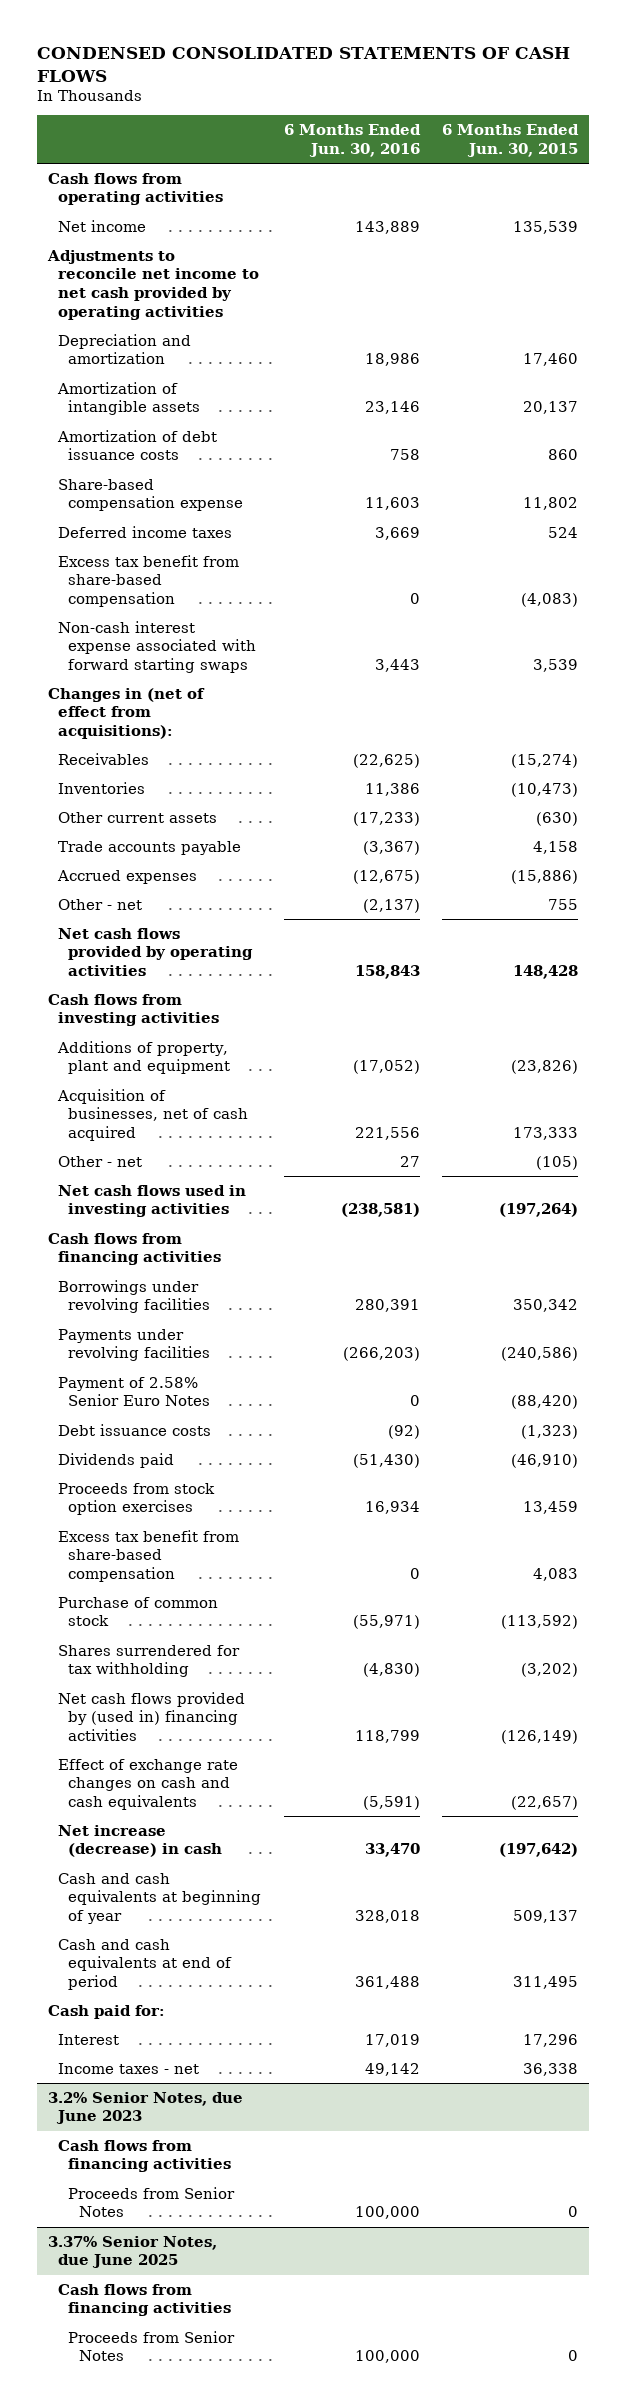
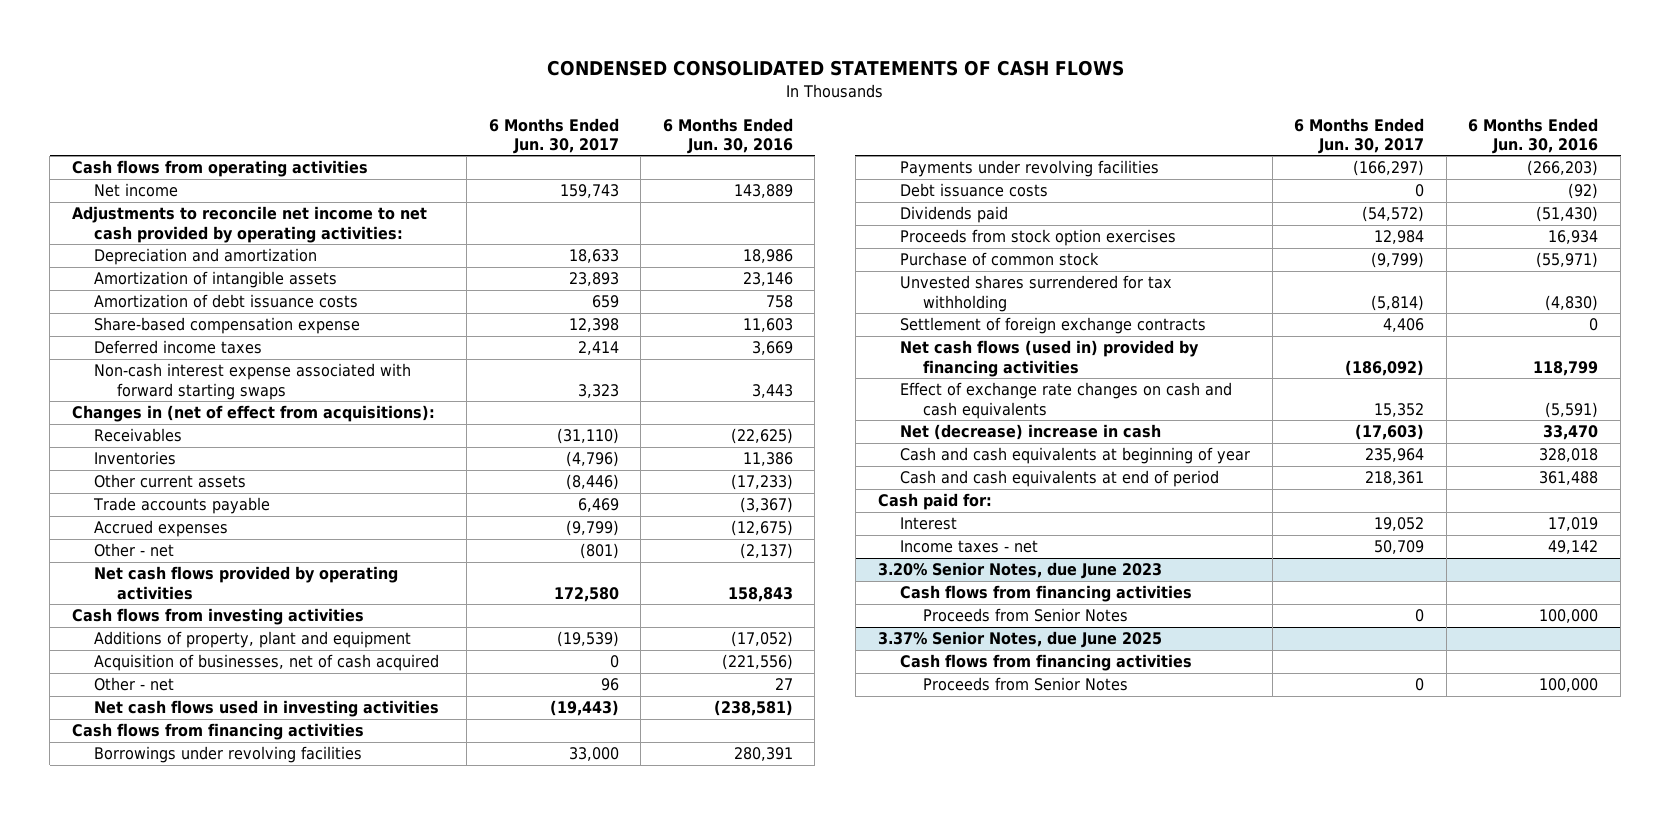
[441,124,579,157] 6 Months Ended Jun. 30, 2015 -> none
none -> [488,117,619,154] 6 Months Ended Jun. 30, 2017
[47,249,260,320] Adjustments to reconcile net income to net cash provided by operating activities -> [71,206,427,243] Adjustments to reconcile net income to net cash provided by operating activities:
[58,554,240,607] Excess tax benefit from share-based compensation -> none
[354,1126,420,1140] 221,556 -> [721,654,793,671] (221,556)
[58,1376,211,1407] Payment of 2.58% Senior Euro Notes -> none
[58,1529,240,1582] Excess tax benefit from share-based compensation -> none
[58,1644,241,1678] Shares surrendered for tax withholding -> [900,275,1173,312] Unvested shares surrendered for tax withholding
none -> [900,317,1207,335] Settlement of foreign exchange contracts
[58,1691,246,1741] Net cash flows provided by (used in) financing activities -> [900,340,1200,377] Net cash flows (used in) provided by financing activities
[58,1824,223,1858] Net increase (decrease) in cash -> [900,424,1162,441] Net (decrease) increase in cash
[48,2091,244,2125] 3.2% Senior Notes, due June 2023 -> [877,562,1162,580] 3.20% Senior Notes, due June 2023

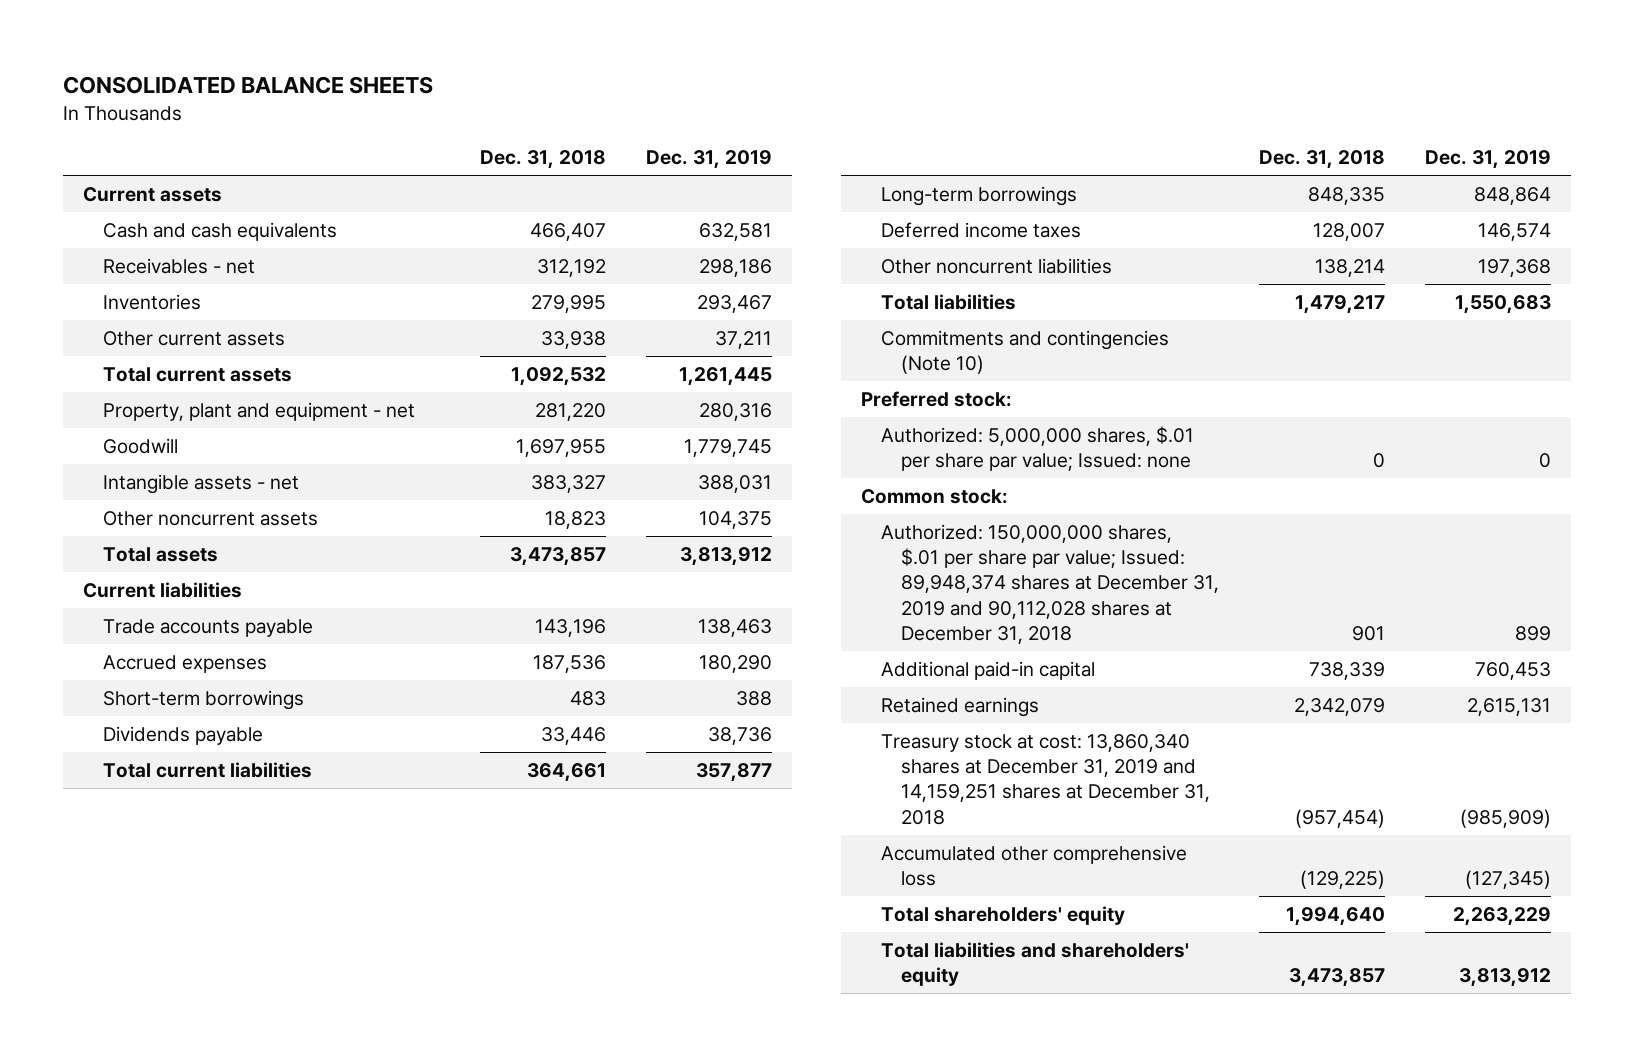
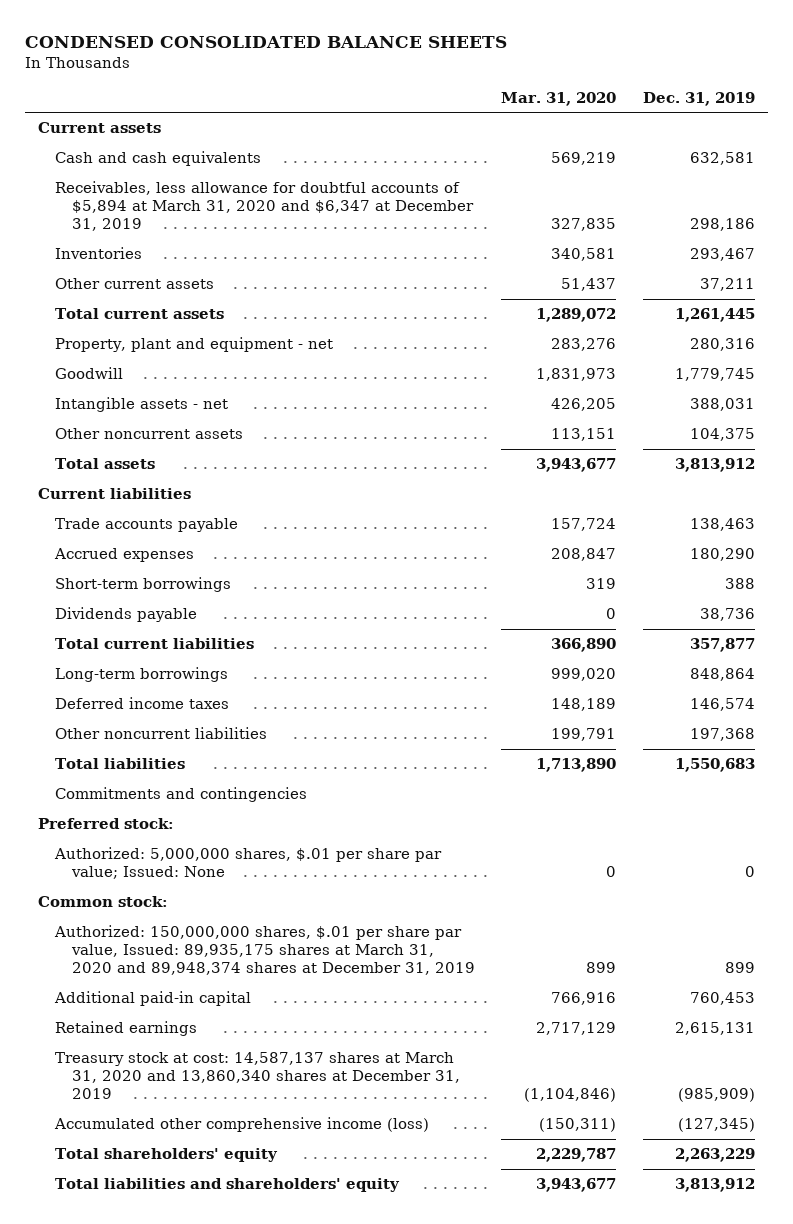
[62,76,433,95] CONSOLIDATED BALANCE SHEETS -> [24,35,507,48] CONDENSED CONSOLIDATED BALANCE SHEETS
[480,150,607,170] Dec. 31, 2018 -> none
none -> [501,91,617,106] Mar. 31, 2020
[102,257,255,274] Receivables - net -> [54,181,474,232] Receivables, less allowance for doubtful accounts of $5,894 at March 31, 2020 and $6,347 at December 31, 2019
[880,329,1169,375] Commitments and contingencies (Note 10) -> [54,787,307,803] Commitments and contingencies
[880,425,1194,472] Authorized: 5,000,000 shares, $.01 per share par value; Issued: none -> [53,847,442,880] Authorized: 5,000,000 shares, $.01 per share par value; Issued: None
[880,523,1219,645] Authorized: 150,000,000 shares, $.01 per share par value; Issued: 89,948,374 shares at December 31, 2019 and 90,112,028 shares at December 31, 2018 -> [53,925,475,976] Authorized: 150,000,000 shares, $.01 per share par value, Issued: 89,935,175 shares at March 31, 2020 and 89,948,374 shares at December 31, 2019
[880,733,1210,825] Treasury stock at cost: 13,860,340 shares at December 31, 2019 and 14,159,251 shares at December 31, 2018 -> [54,1052,460,1100] Treasury stock at cost: 14,587,137 shares at March 31, 2020 and 13,860,340 shares at December 31, 2019
[880,844,1187,887] Accumulated other comprehensive loss -> [53,1117,429,1133] Accumulated other comprehensive income (loss)

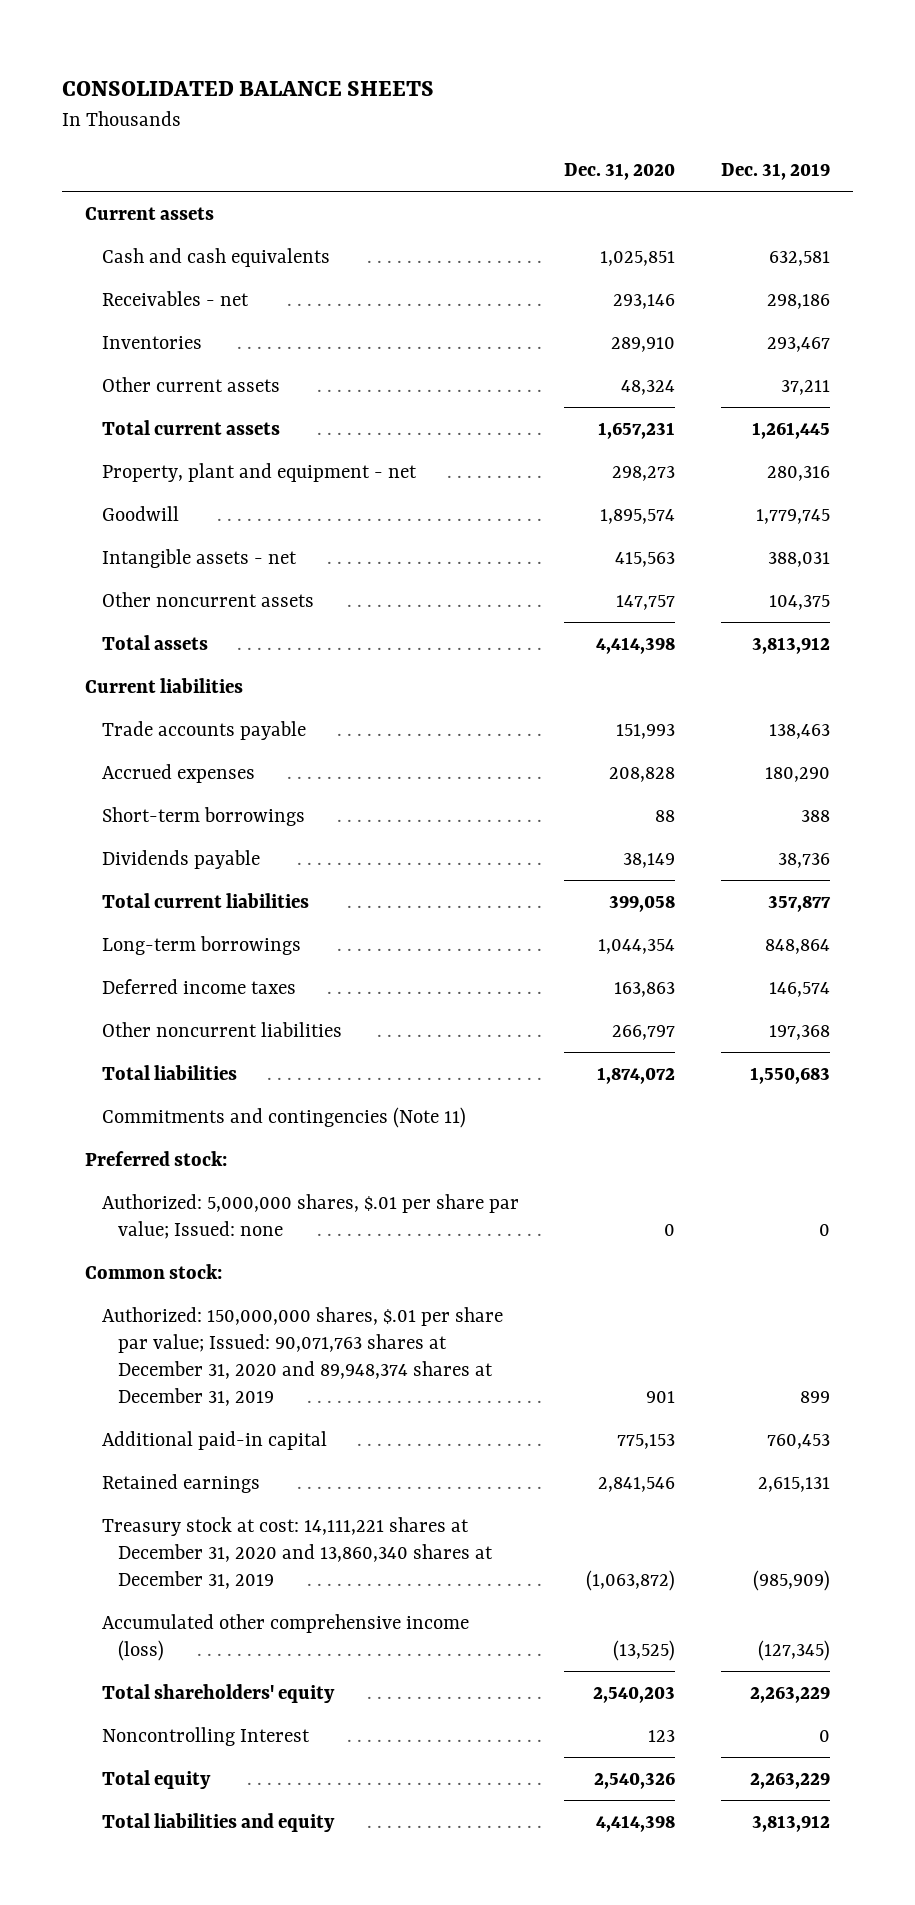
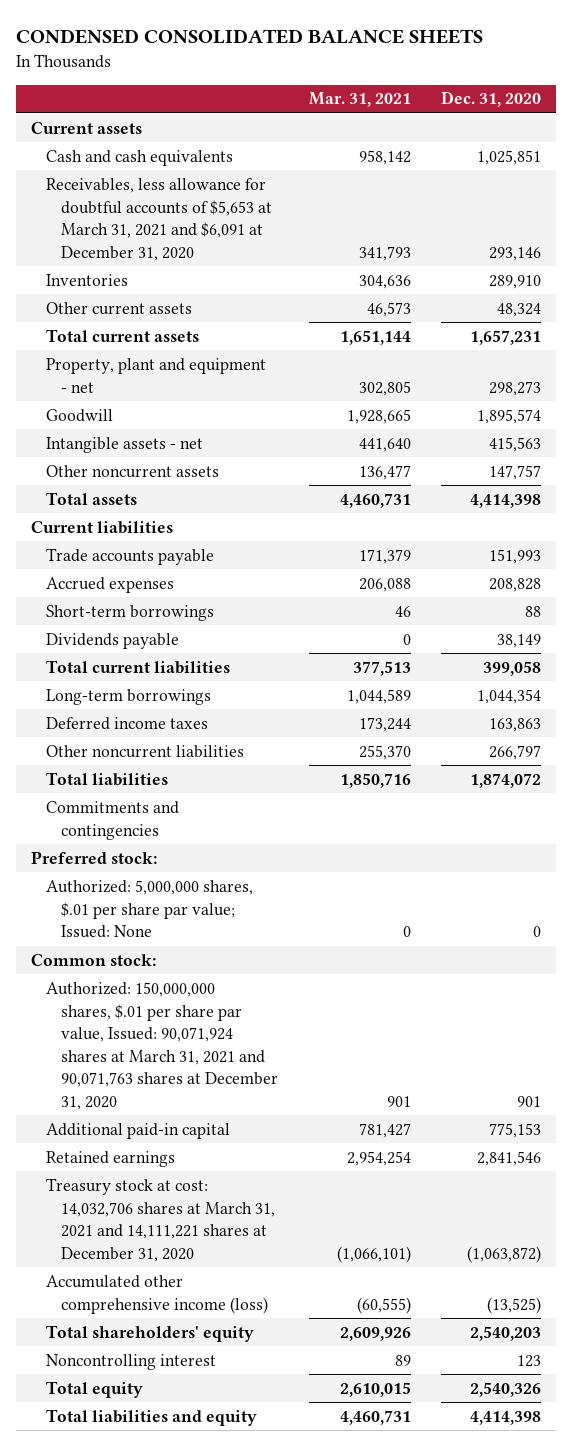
[62,81,435,97] CONSOLIDATED BALANCE SHEETS -> [15,29,483,45] CONDENSED CONSOLIDATED BALANCE SHEETS
[720,162,830,180] Dec. 31, 2019 -> none
none -> [308,92,411,108] Mar. 31, 2021
[101,290,249,306] Receivables - net -> [45,177,273,261] Receivables, less allowance for doubtful accounts of $5,653 at March 31, 2021 and $6,091 at December 31, 2020
[101,1106,466,1128] Commitments and contingencies (Note 11) -> [45,800,179,840] Commitments and contingencies
[101,1193,519,1239] Authorized: 5,000,000 shares, $.01 per share par value; Issued: none -> [45,879,253,939] Authorized: 5,000,000 shares, $.01 per share par value; Issued: None
[101,1306,503,1406] Authorized: 150,000,000 shares, $.01 per share par value; Issued: 90,071,763 shares at December 31, 2020 and 89,948,374 shares at December 31, 2019 -> [45,981,279,1110] Authorized: 150,000,000 shares, $.01 per share par value, Issued: 90,071,924 shares at March 31, 2021 and 90,071,763 shares at December 31, 2020
[101,1516,494,1589] Treasury stock at cost: 14,111,221 shares at December 31, 2020 and 13,860,340 shares at December 31, 2019 -> [45,1177,276,1262] Treasury stock at cost: 14,032,706 shares at March 31, 2021 and 14,111,221 shares at December 31, 2020
[101,1726,310,1746] Noncontrolling Interest -> [45,1353,216,1370] Noncontrolling interest

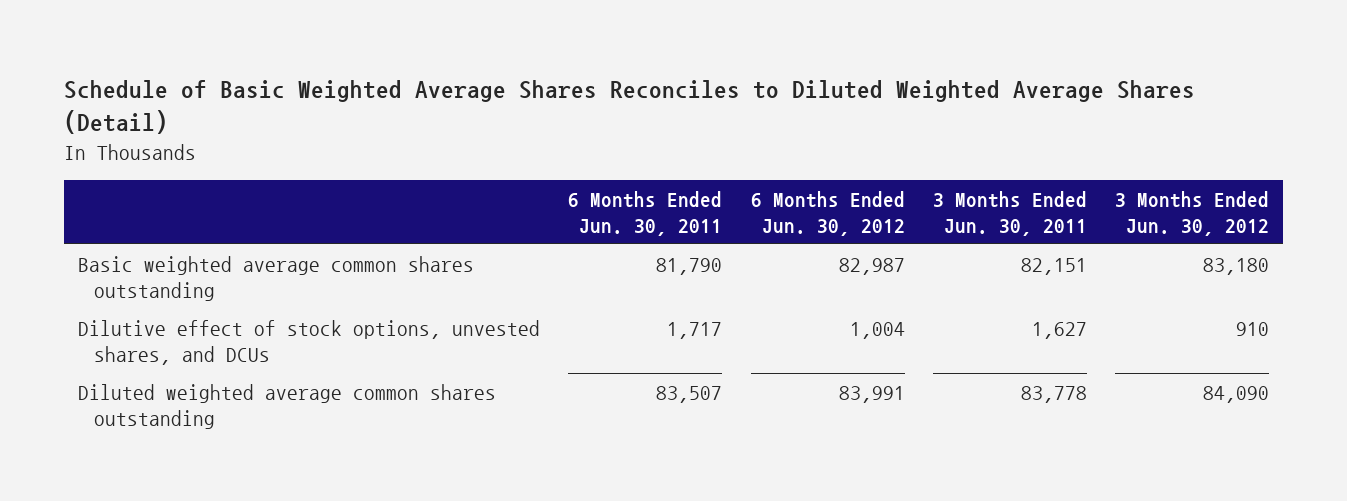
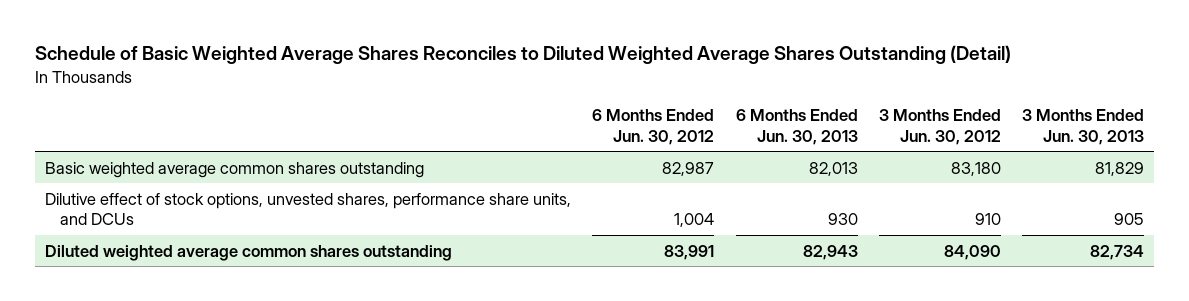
[64,80,1196,135] Schedule of Basic Weighted Average Shares Reconciles to Diluted Weighted Average Shares (Detail) -> [34,45,1011,65] Schedule of Basic Weighted Average Shares Reconciles to Diluted Weighted Average Shares Outstanding (Detail)
[568,190,723,236] 6 Months Ended Jun. 30, 2011 -> none
[932,190,1087,236] 3 Months Ended Jun. 30, 2011 -> none
none -> [735,108,858,145] 6 Months Ended Jun. 30, 2013
none -> [1021,108,1144,145] 3 Months Ended Jun. 30, 2013
[78,319,541,365] Dilutive effect of stock options, unvested shares, and DCUs -> [45,192,572,226] Dilutive effect of stock options, unvested shares, performance share units, and DCUs

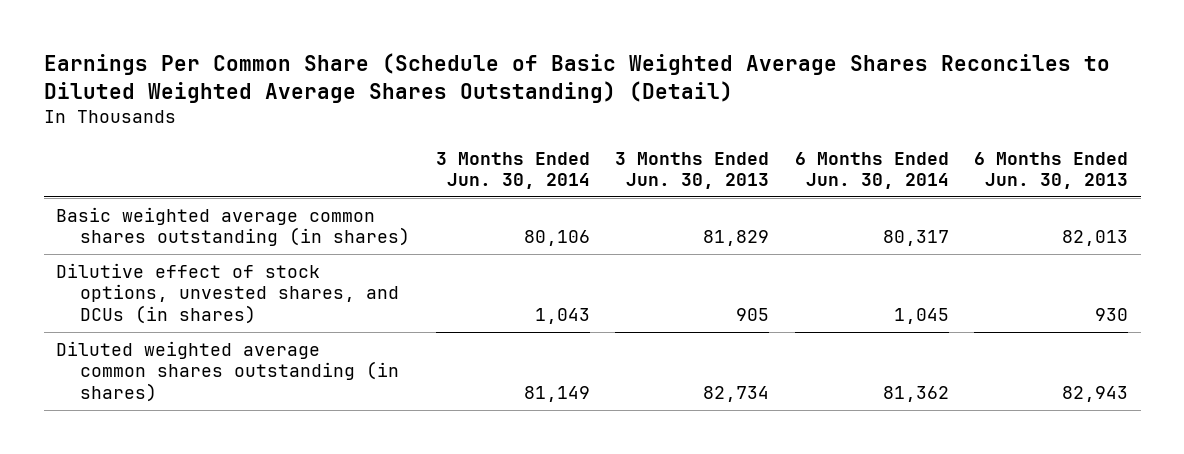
[34,45,1011,65] Schedule of Basic Weighted Average Shares Reconciles to Diluted Weighted Average Shares Outstanding (Detail) -> [43,53,1110,104] Earnings Per Common Share (Schedule of Basic Weighted Average Shares Reconciles to Diluted Weighted Average Shares Outstanding) (Detail)
[592,108,715,145] 6 Months Ended Jun. 30, 2012 -> none
[878,108,1001,145] 3 Months Ended Jun. 30, 2012 -> none
none -> [435,151,590,190] 3 Months Ended Jun. 30, 2014
none -> [794,151,949,190] 6 Months Ended Jun. 30, 2014
[45,161,425,178] Basic weighted average common shares outstanding -> [56,206,411,247] Basic weighted average common shares outstanding (in shares)
[45,192,572,226] Dilutive effect of stock options, unvested shares, performance share units, and DCUs -> [56,262,400,325] Dilutive effect of stock options, unvested shares, and DCUs (in shares)
[45,244,453,261] Diluted weighted average common shares outstanding -> [56,340,400,403] Diluted weighted average common shares outstanding (in shares)

